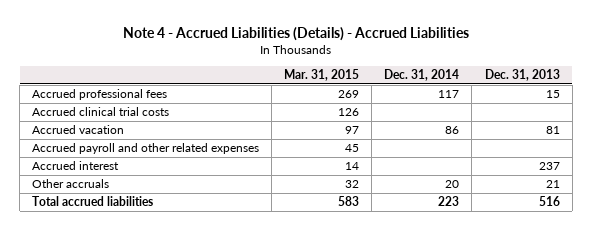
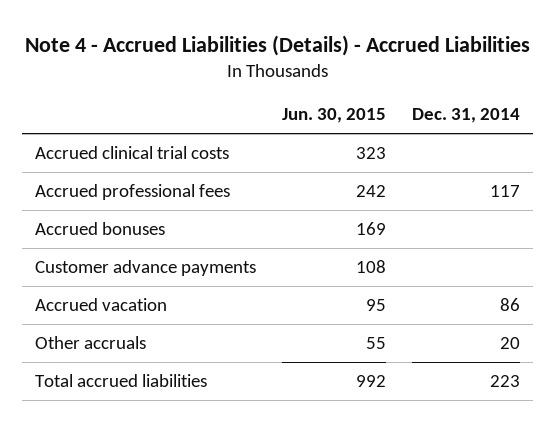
[284,69,360,82] Mar. 31, 2015 -> none
[484,69,560,82] Dec. 31, 2013 -> none
none -> [282,108,387,124] Jun. 30, 2015
[32,89,168,101] Accrued professional fees -> [35,183,231,200] Accrued professional fees
none -> [35,221,166,235] Accrued bonuses
none -> [35,259,257,276] Customer advance payments
[32,143,260,155] Accrued payroll and other related expenses -> none
[32,161,120,171] Accrued interest -> none

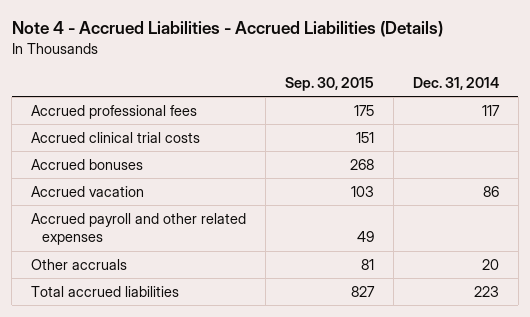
[24,34,530,56] Note 4 - Accrued Liabilities (Details) - Accrued Liabilities -> [11,21,443,38] Note 4 - Accrued Liabilities - Accrued Liabilities (Details)
[282,108,387,124] Jun. 30, 2015 -> none
none -> [285,76,375,91] Sep. 30, 2015
[35,145,230,159] Accrued clinical trial costs -> [31,132,201,144] Accrued clinical trial costs
[35,259,257,276] Customer advance payments -> none
none -> [31,213,247,246] Accrued payroll and other related expenses

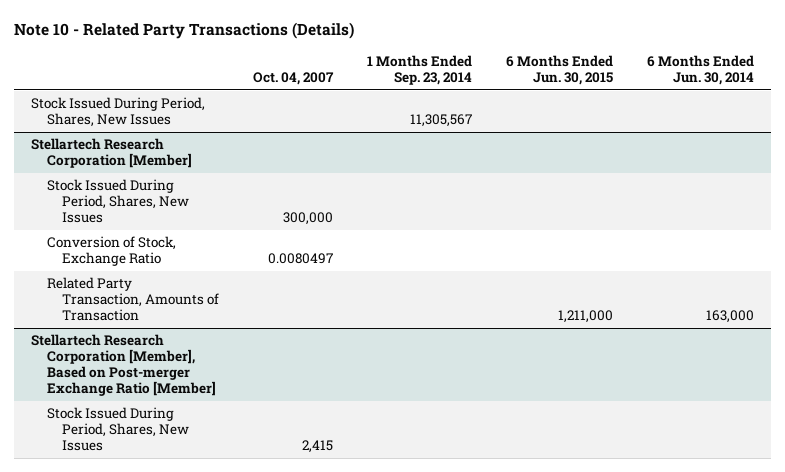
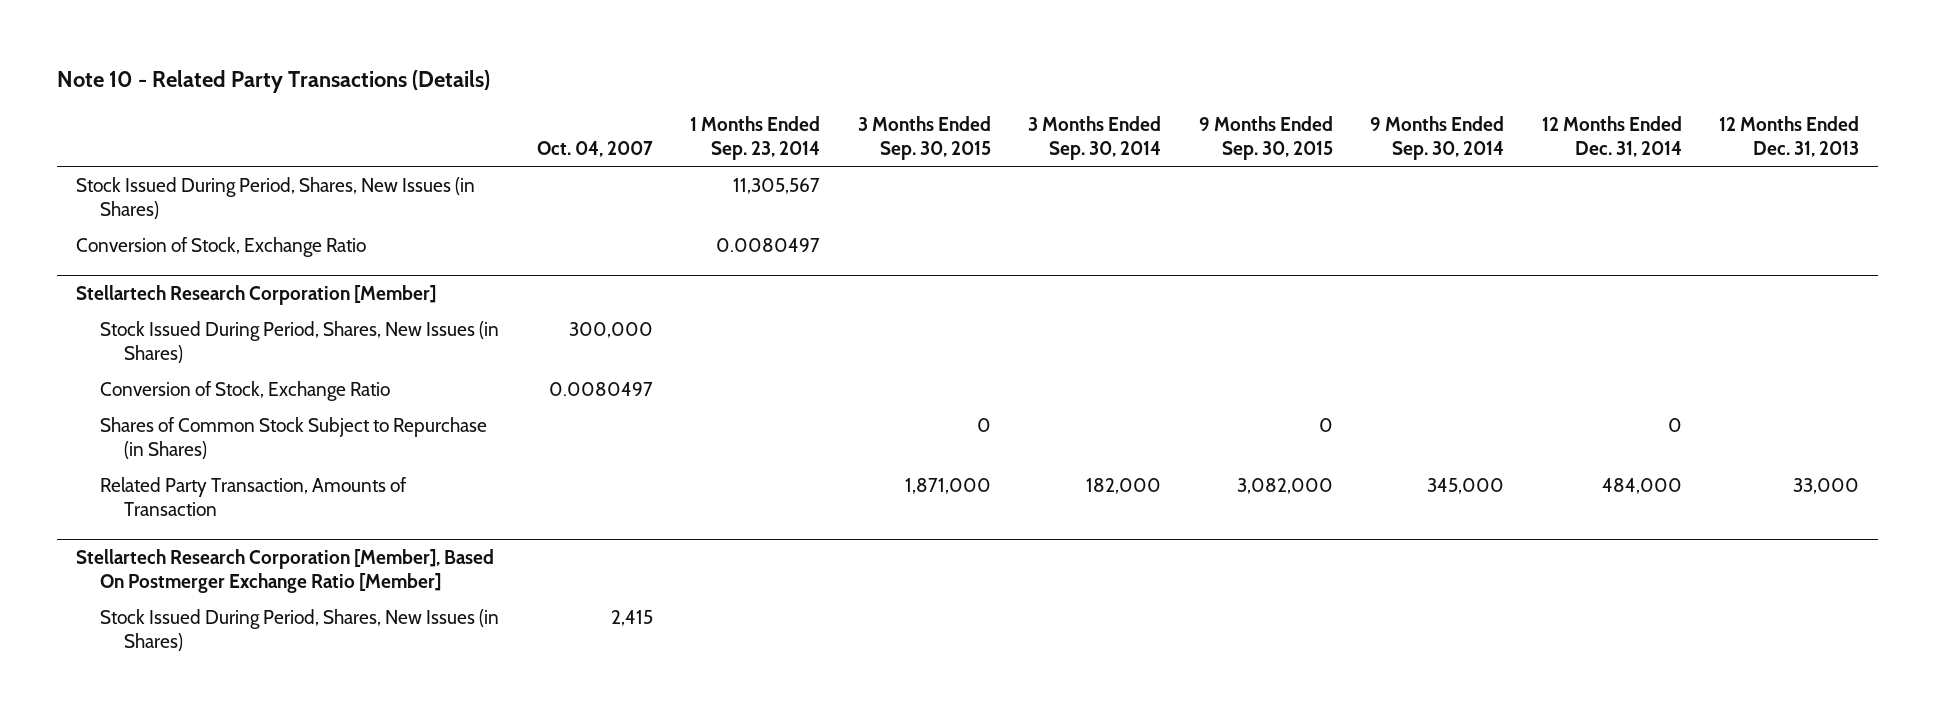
[506,55,614,86] 6 Months Ended Jun. 30, 2015 -> none
[646,55,754,86] 6 Months Ended Jun. 30, 2014 -> none
none -> [857,115,991,161] 3 Months Ended Sep. 30, 2015
none -> [1028,115,1162,161] 3 Months Ended Sep. 30, 2014
none -> [1198,115,1333,161] 9 Months Ended Sep. 30, 2015
none -> [1370,115,1505,161] 9 Months Ended Sep. 30, 2014
none -> [1541,115,1682,158] 12 Months Ended Dec. 31, 2014
none -> [1719,115,1860,158] 12 Months Ended Dec. 31, 2013
[30,97,205,128] Stock Issued During Period, Shares, New Issues -> [75,176,475,220] Stock Issued During Period, Shares, New Issues (in Shares)
none -> [75,236,366,257] Conversion of Stock, Exchange Ratio
[46,179,190,224] Stock Issued During Period, Shares, New Issues -> [99,320,499,364] Stock Issued During Period, Shares, New Issues (in Shares)
none -> [99,416,487,460] Shares of Common Stock Subject to Repurchase (in Shares)
[30,334,216,397] Stellartech Research Corporation [Member], Based on Post-merger Exchange Ratio [Member] -> [75,548,494,594] Stellartech Research Corporation [Member], Based On Postmerger Exchange Ratio [Member]
[46,407,190,452] Stock Issued During Period, Shares, New Issues -> [99,608,499,652] Stock Issued During Period, Shares, New Issues (in Shares)

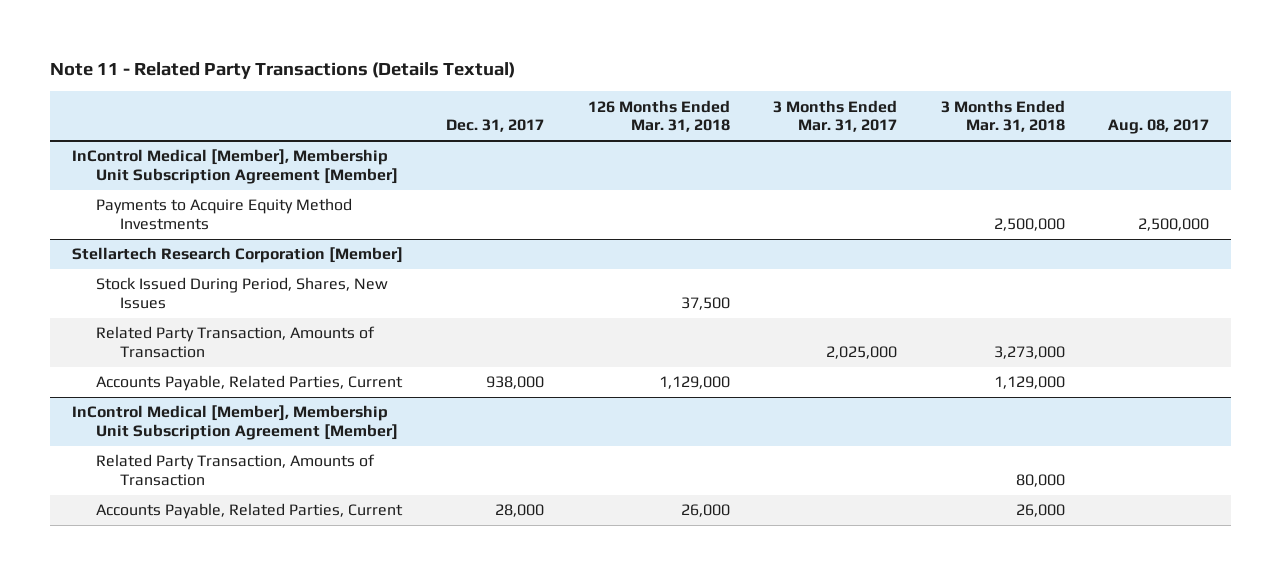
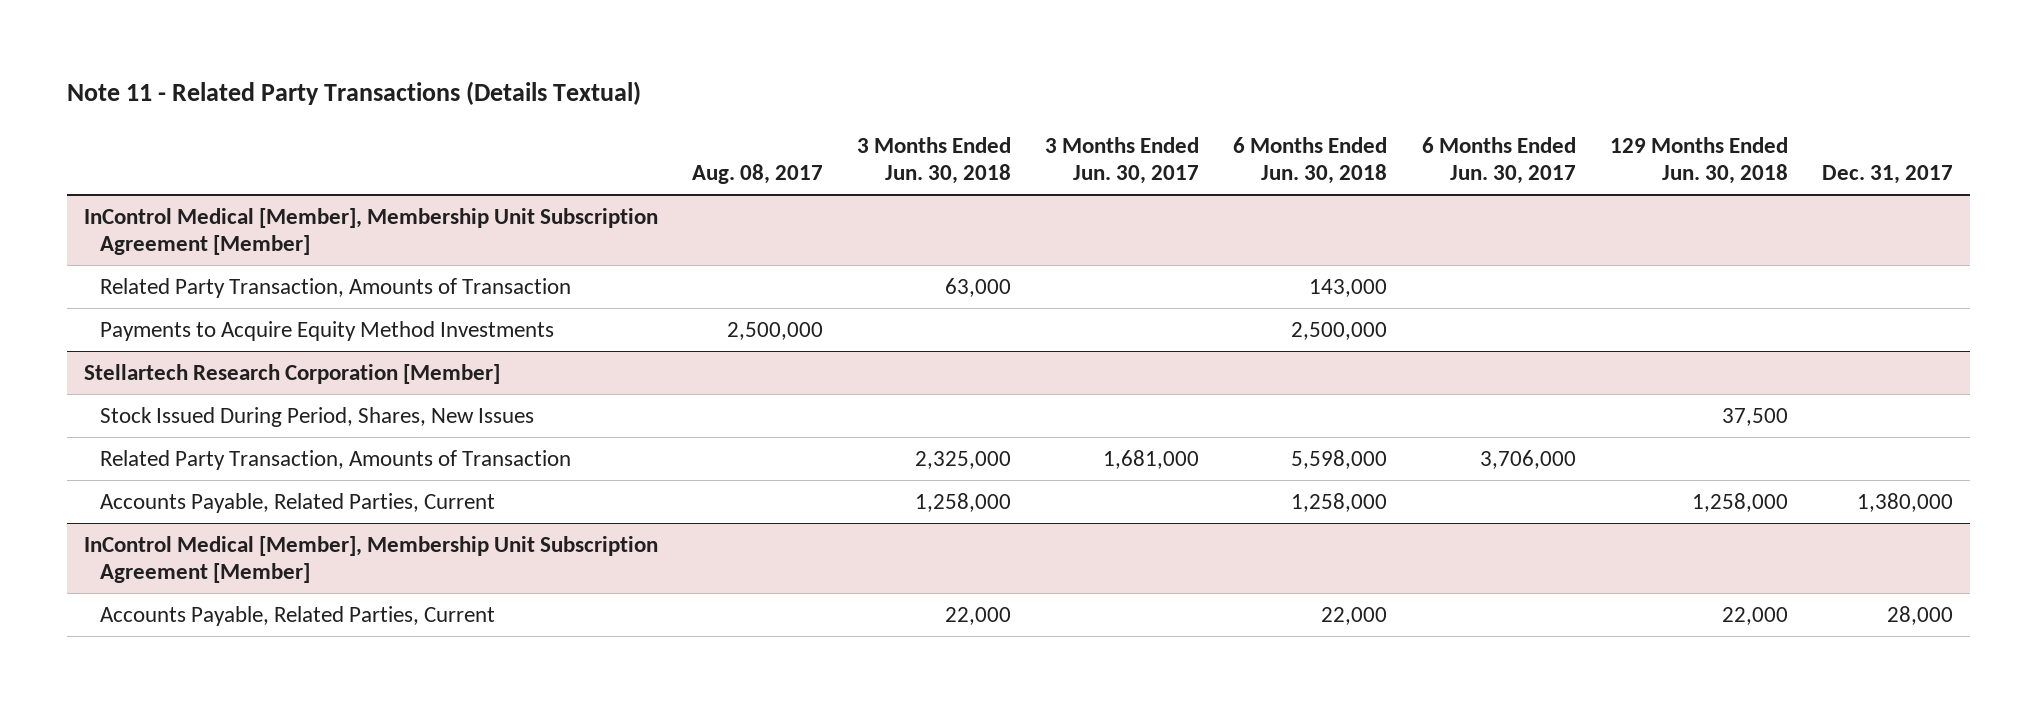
[587,99,730,133] 126 Months Ended Mar. 31, 2018 -> none
[773,99,898,133] 3 Months Ended Mar. 31, 2017 -> none
[940,99,1065,133] 3 Months Ended Mar. 31, 2018 -> none
none -> [857,136,1012,184] 3 Months Ended Jun. 30, 2018
none -> [1045,136,1200,184] 3 Months Ended Jun. 30, 2017
none -> [1233,136,1388,184] 6 Months Ended Jun. 30, 2018
none -> [1421,136,1576,184] 6 Months Ended Jun. 30, 2017
none -> [1609,136,1788,184] 129 Months Ended Jun. 30, 2018
[95,454,375,487] Related Party Transaction, Amounts of Transaction -> [99,277,571,298] Related Party Transaction, Amounts of Transaction
[486,376,545,390] 938,000 -> [1856,492,1953,512] 1,380,000

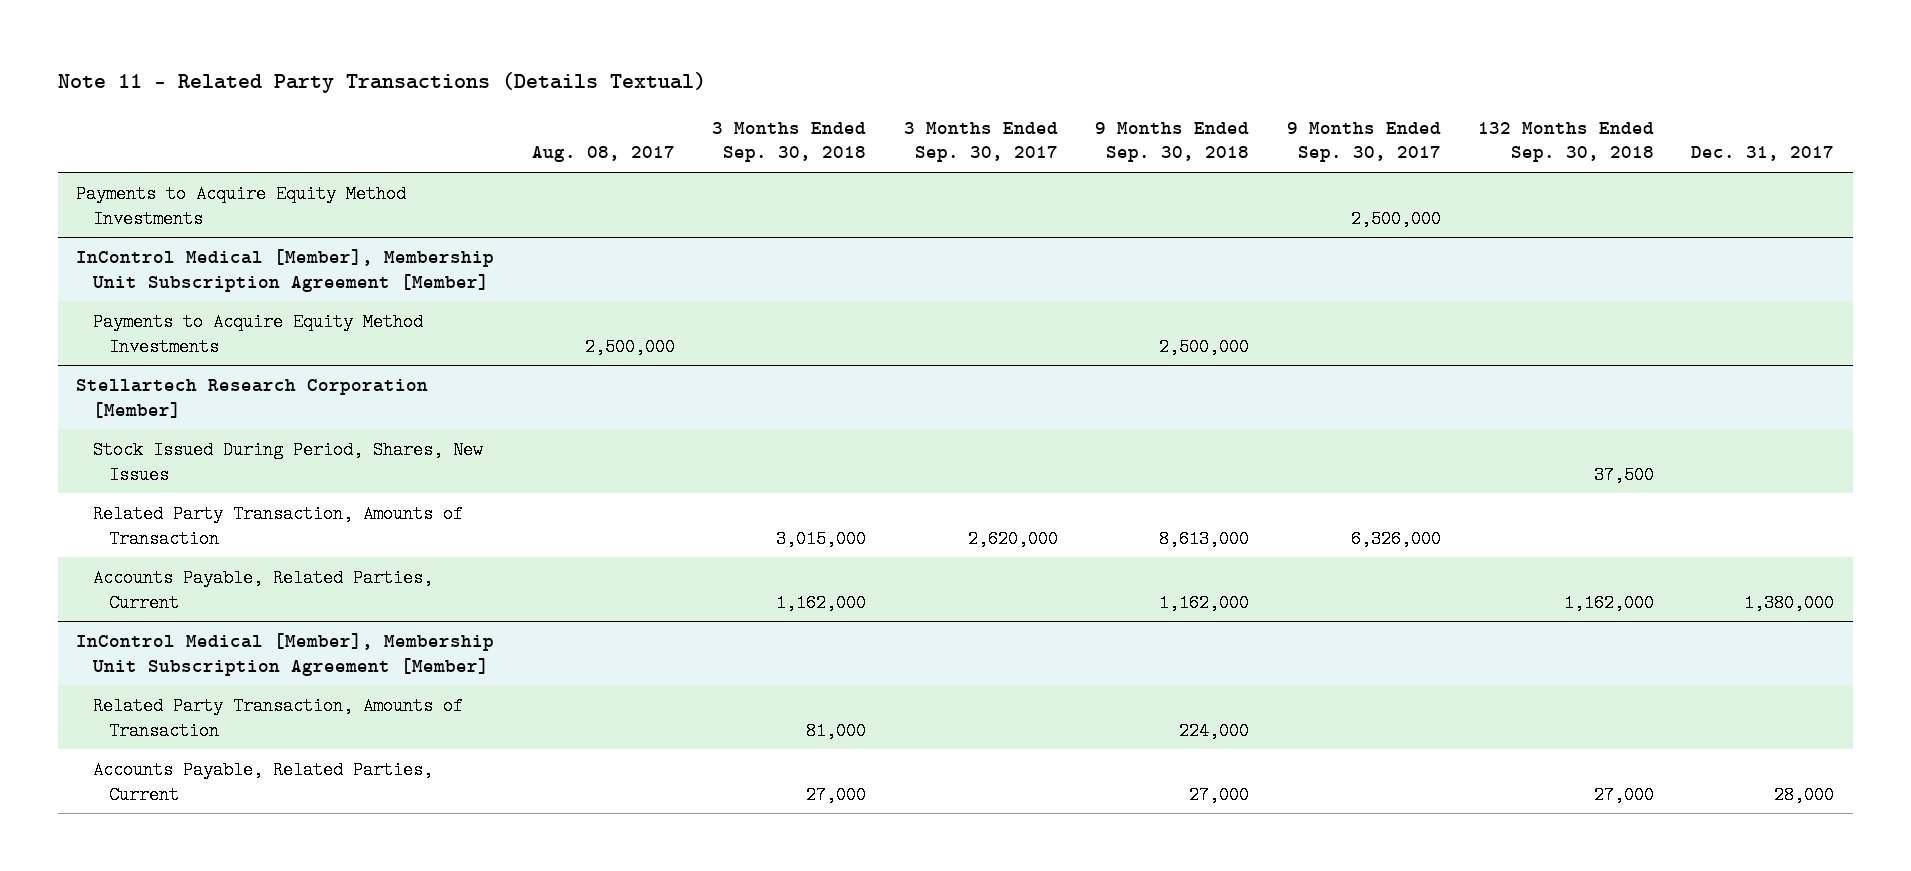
[857,136,1012,184] 3 Months Ended Jun. 30, 2018 -> none
[1045,136,1200,184] 3 Months Ended Jun. 30, 2017 -> none
[1233,136,1388,184] 6 Months Ended Jun. 30, 2018 -> none
[1421,136,1576,184] 6 Months Ended Jun. 30, 2017 -> none
[1609,136,1788,184] 129 Months Ended Jun. 30, 2018 -> none
none -> [712,121,867,163] 3 Months Ended Sep. 30, 2018
none -> [903,121,1058,163] 3 Months Ended Sep. 30, 2017
none -> [1095,121,1250,163] 9 Months Ended Sep. 30, 2018
none -> [1286,121,1441,163] 9 Months Ended Sep. 30, 2017
none -> [1478,121,1655,163] 132 Months Ended Sep. 30, 2018
none -> [76,184,407,228] Payments to Acquire Equity Method Investments
[99,277,571,298] Related Party Transaction, Amounts of Transaction -> [92,696,463,740] Related Party Transaction, Amounts of Transaction

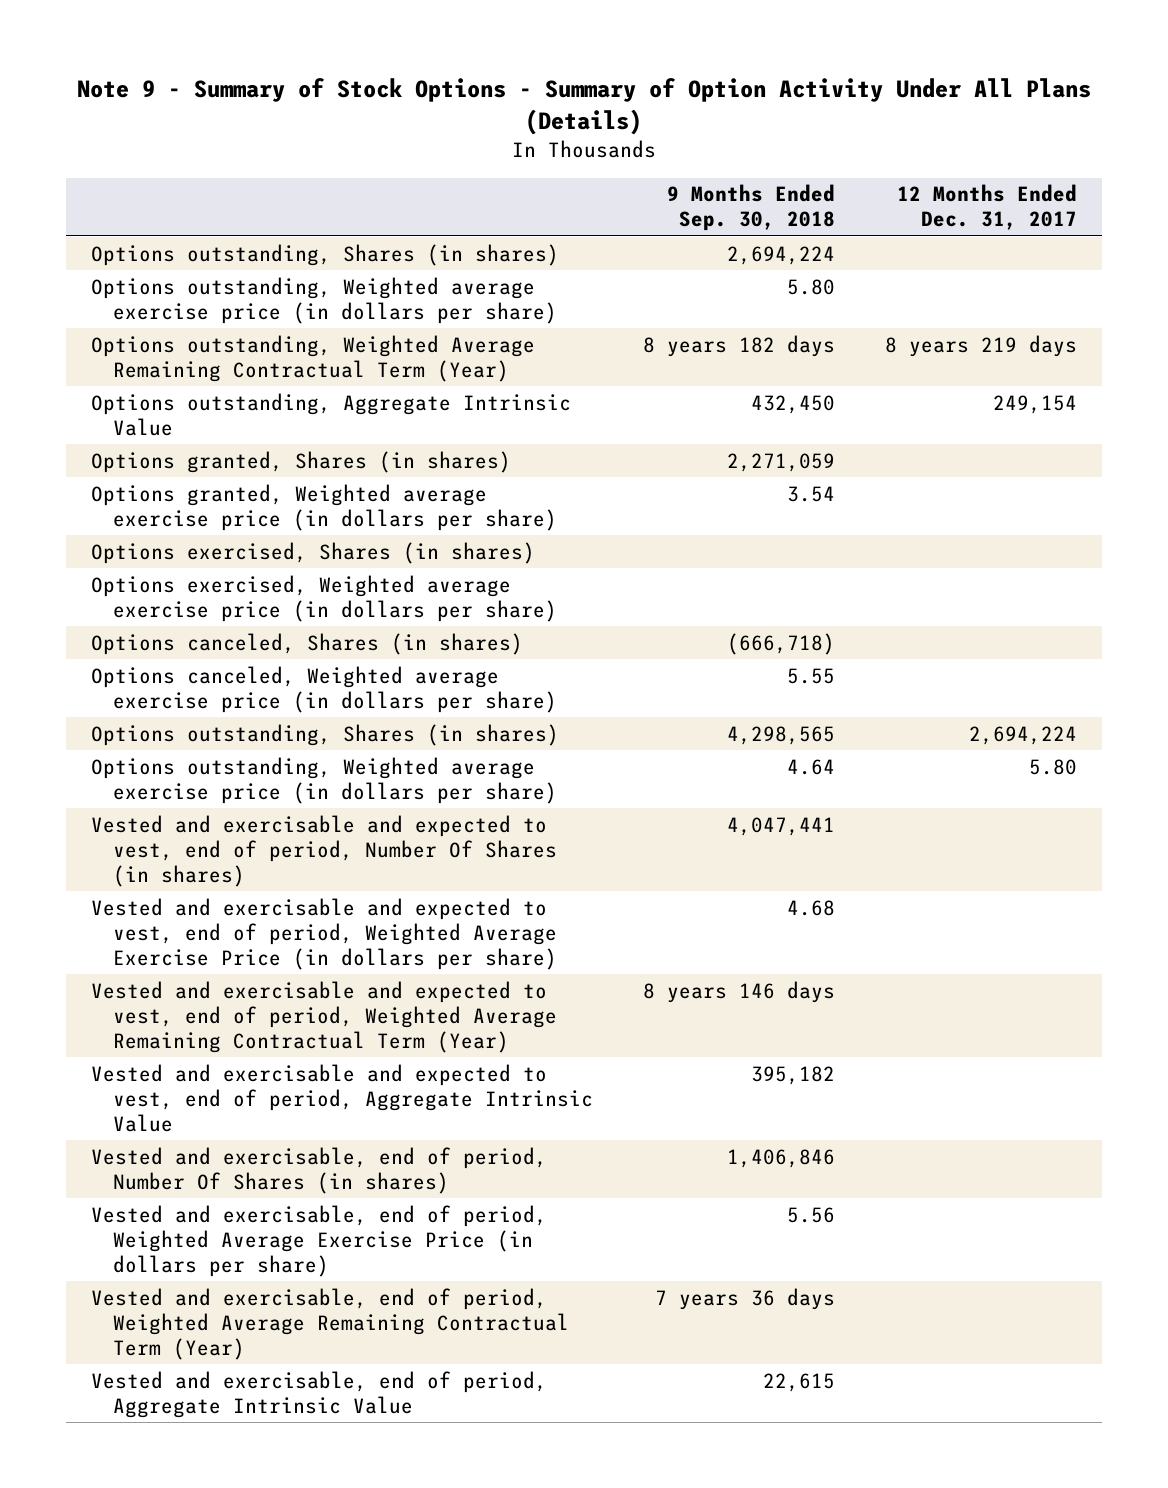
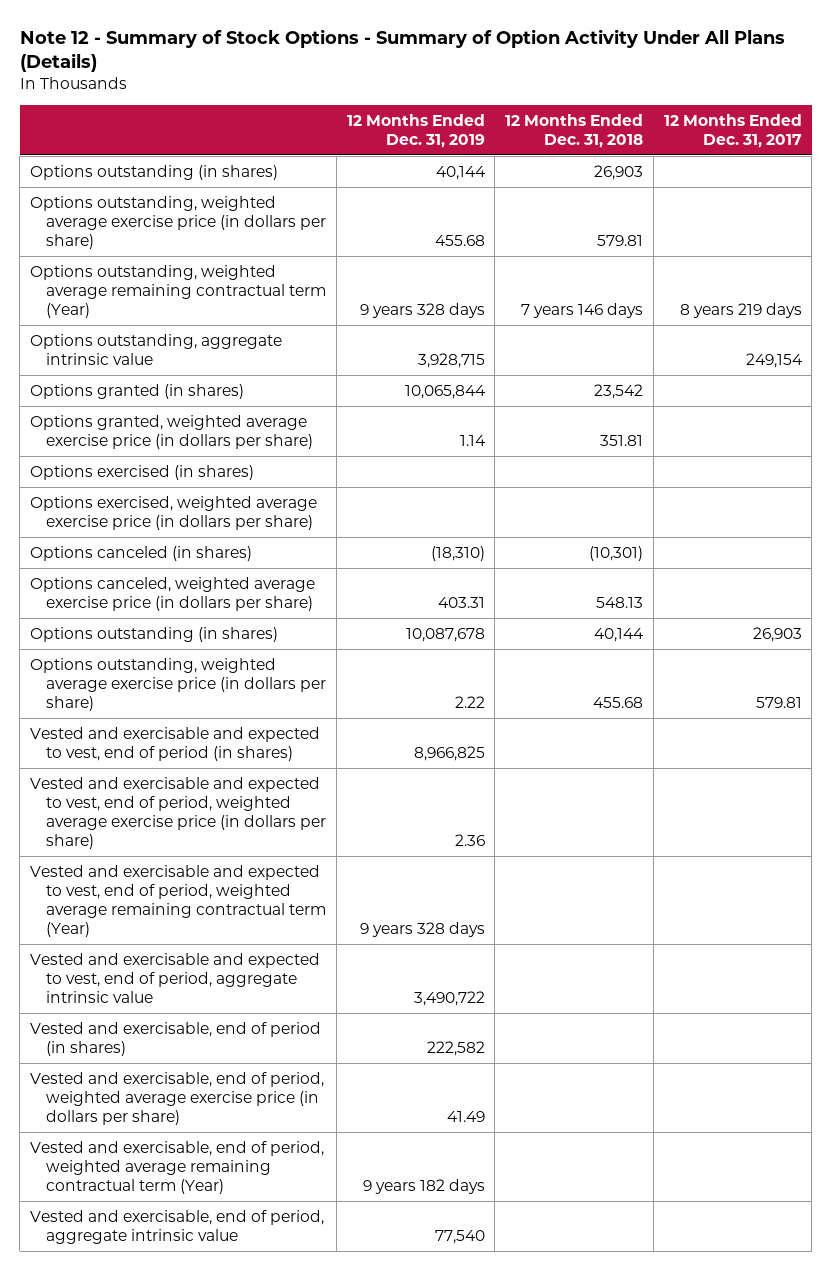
[76,78,1091,136] Note 9 - Summary of Stock Options - Summary of Option Activity Under All Plans (Details) -> [19,28,785,73] Note 12 - Summary of Stock Options - Summary of Option Activity Under All Plans (Details)
[667,184,836,232] 9 Months Ended Sep. 30, 2018 -> none
none -> [346,114,485,149] 12 Months Ended Dec. 31, 2019
none -> [505,114,644,149] 12 Months Ended Dec. 31, 2018
[90,243,559,266] Options outstanding, Shares (in shares) -> [29,164,278,180] Options outstanding (in shares)
[90,276,558,324] Options outstanding, Weighted average exercise price (in dollars per share) -> [29,195,327,249] Options outstanding, weighted average exercise price (in dollars per share)
[90,334,535,382] Options outstanding, Weighted Average Remaining Contractual Term (Year) -> [29,264,327,318] Options outstanding, weighted average remaining contractual term (Year)
[90,392,571,436] Options outstanding, Aggregate Intrinsic Value -> [29,333,282,365] Options outstanding, aggregate intrinsic value
[90,450,511,473] Options granted, Shares (in shares) -> [29,383,244,399] Options granted (in shares)
[90,483,558,531] Options granted, Weighted average exercise price (in dollars per share) -> [29,414,314,449] Options granted, weighted average exercise price (in dollars per share)
[90,541,535,564] Options exercised, Shares (in shares) -> [29,464,254,480] Options exercised (in shares)
[90,574,558,622] Options exercised, Weighted average exercise price (in dollars per share) -> [29,495,317,530] Options exercised, weighted average exercise price (in dollars per share)
[90,632,523,655] Options canceled, Shares (in shares) -> [29,545,252,561] Options canceled (in shares)
[90,665,558,713] Options canceled, Weighted average exercise price (in dollars per share) -> [29,576,315,611] Options canceled, weighted average exercise price (in dollars per share)
[90,723,559,746] Options outstanding, Shares (in shares) -> [29,626,278,642] Options outstanding (in shares)
[969,725,1078,745] 2,694,224 -> [752,626,802,642] 26,903
[90,756,558,804] Options outstanding, Weighted average exercise price (in dollars per share) -> [29,657,327,711] Options outstanding, weighted average exercise price (in dollars per share)
[1029,758,1078,775] 5.80 -> [755,696,802,708] 579.81
[90,814,558,888] Vested and exercisable and expected to vest, end of period, Number Of Shares (in shares) -> [29,726,320,761] Vested and exercisable and expected to vest, end of period (in shares)
[90,897,558,971] Vested and exercisable and expected to vest, end of period, Weighted Average Exercise Price (in dollars per share) -> [29,776,327,849] Vested and exercisable and expected to vest, end of period, weighted average exercise price (in dollars per share)
[90,980,558,1054] Vested and exercisable and expected to vest, end of period, Weighted Average Remaining Contractual Term (Year) -> [29,864,327,937] Vested and exercisable and expected to vest, end of period, weighted average remaining contractual term (Year)
[90,1063,594,1133] Vested and exercisable and expected to vest, end of period, Aggregate Intrinsic Value -> [29,952,320,1003] Vested and exercisable and expected to vest, end of period, aggregate intrinsic value
[90,1146,547,1194] Vested and exercisable, end of period, Number Of Shares (in shares) -> [29,1021,321,1056] Vested and exercisable, end of period (in shares)
[90,1204,547,1278] Vested and exercisable, end of period, Weighted Average Exercise Price (in dollars per share) -> [29,1071,324,1125] Vested and exercisable, end of period, weighted average exercise price (in dollars per share)
[90,1287,570,1361] Vested and exercisable, end of period, Weighted Average Remaining Contractual Term (Year) -> [29,1140,324,1194] Vested and exercisable, end of period, weighted average remaining contractual term (Year)
[90,1370,547,1418] Vested and exercisable, end of period, Aggregate Intrinsic Value -> [29,1209,324,1244] Vested and exercisable, end of period, aggregate intrinsic value

